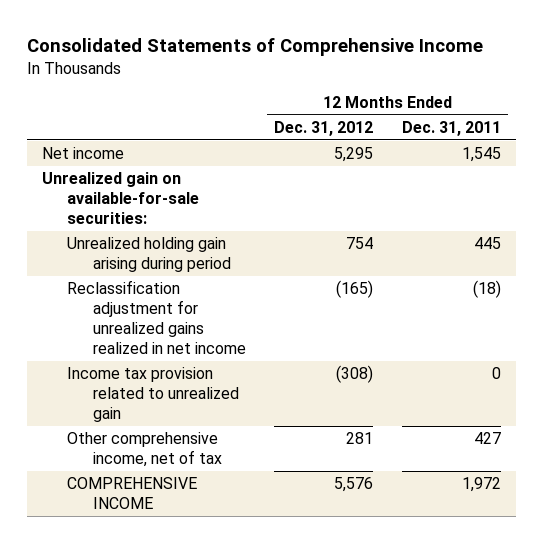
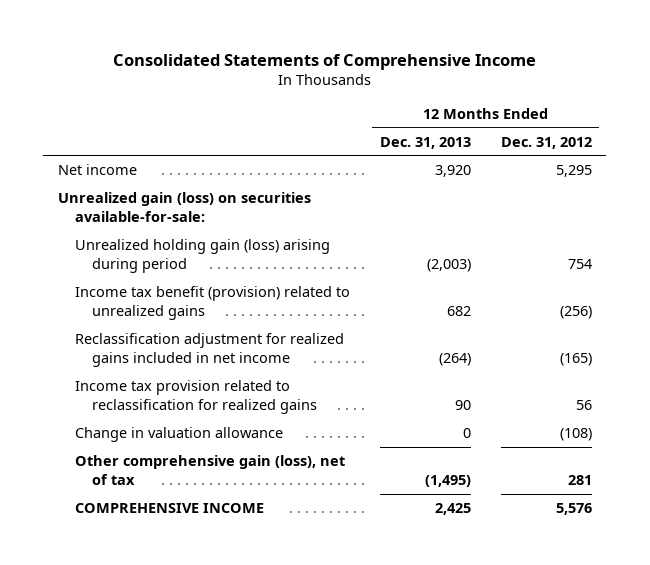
[402,120,502,136] Dec. 31, 2011 -> none
none -> [379,136,471,149] Dec. 31, 2013
[41,172,200,224] Unrealized gain on available-for-sale securities: -> [58,192,312,222] Unrealized gain (loss) on securities available-for-sale:
[67,237,231,273] Unrealized holding gain arising during period -> [75,239,331,273] Unrealized holding gain (loss) arising during period
none -> [75,286,351,320] Income tax benefit (provision) related to unrealized gains
[67,280,246,354] Reclassification adjustment for unrealized gains realized in net income -> [75,333,345,367] Reclassification adjustment for realized gains included in net income
[67,367,239,422] Income tax provision related to unrealized gain -> [75,380,318,414] Income tax provision related to reclassification for realized gains
[336,365,374,384] (308) -> [575,399,592,410] 56
none -> [75,427,284,443] Change in valuation allowance
[67,432,222,468] Other comprehensive income, net of tax -> [75,455,346,485] Other comprehensive gain (loss), net of tax

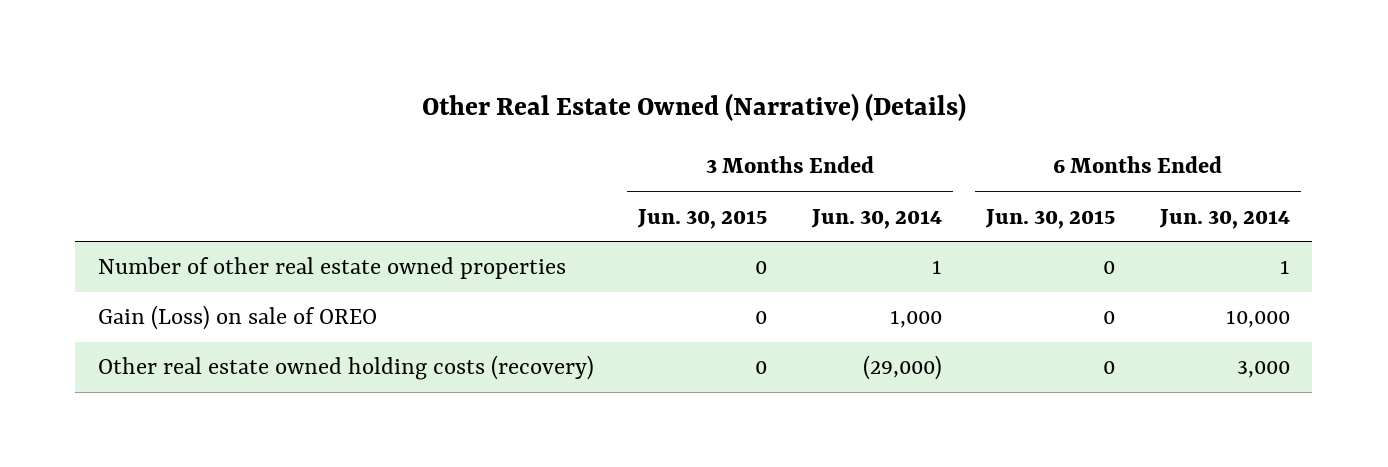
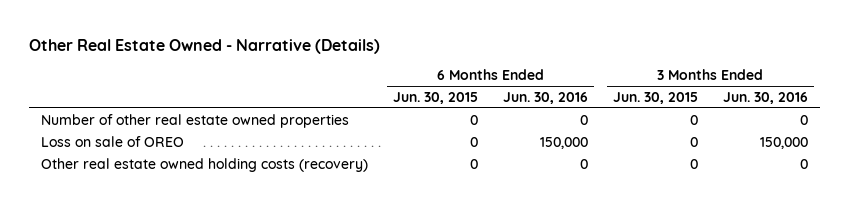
[421,93,966,122] Other Real Estate Owned (Narrative) (Details) -> [28,38,380,54] Other Real Estate Owned - Narrative (Details)
[810,208,942,229] Jun. 30, 2014 -> none
[1158,208,1290,229] Jun. 30, 2014 -> none
none -> [503,91,589,104] Jun. 30, 2016
none -> [722,91,808,104] Jun. 30, 2016
[97,305,377,331] Gain (Loss) on sale of OREO -> [41,135,185,147] Loss on sale of OREO

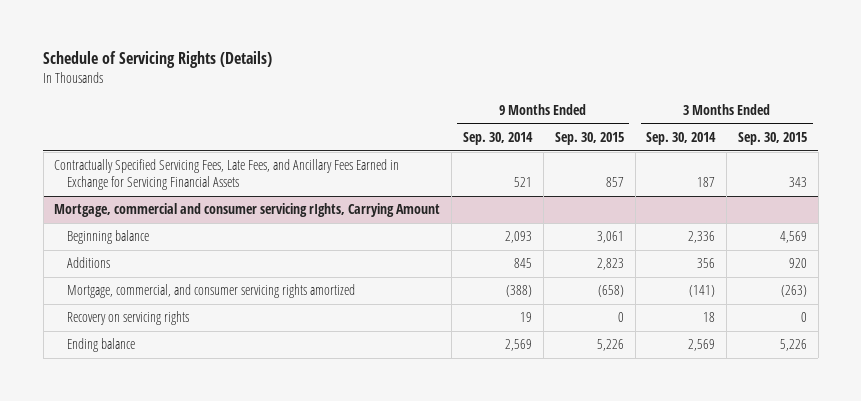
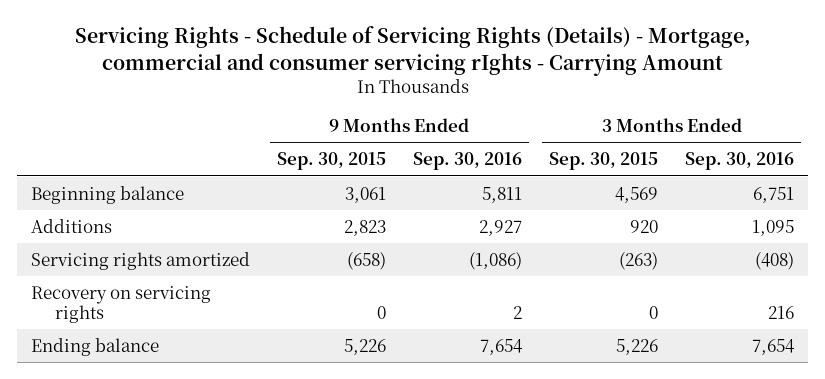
[43,51,273,69] Schedule of Servicing Rights (Details) -> [74,26,751,76] Servicing Rights - Schedule of Servicing Rights (Details) - Mortgage, commercial and consumer servicing rIghts - Carrying Amount
[463,131,534,145] Sep. 30, 2014 -> none
[646,131,717,145] Sep. 30, 2014 -> none
none -> [413,152,523,171] Sep. 30, 2016
none -> [685,152,795,171] Sep. 30, 2016
[54,159,400,190] Contractually Specified Servicing Fees, Late Fees, and Ancillary Fees Earned in Exchange for Servicing Financial Assets -> none
[54,203,441,218] Mortgage, commercial and consumer servicing rIghts, Carrying Amount -> none
[66,284,355,299] Mortgage, commercial, and consumer servicing rights amortized -> [30,251,250,270] Servicing rights amortized

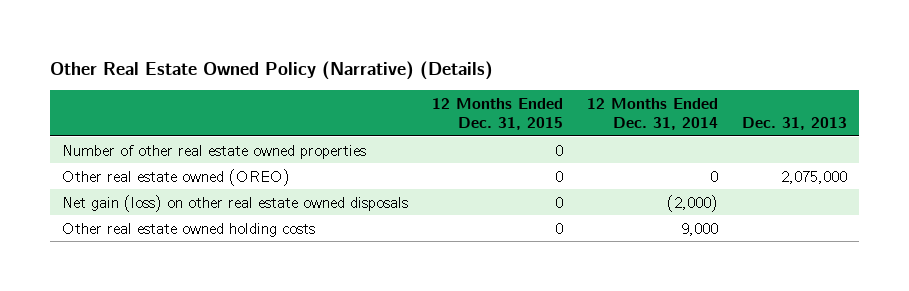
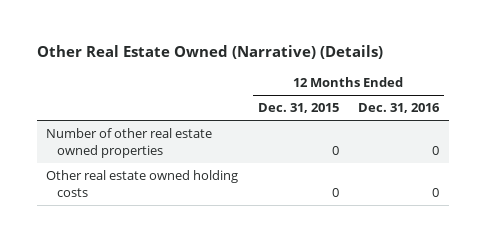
[50,60,494,80] Other Real Estate Owned Policy (Narrative) (Details) -> [36,44,383,59] Other Real Estate Owned (Narrative) (Details)
[587,97,719,130] 12 Months Ended Dec. 31, 2014 -> none
[742,116,848,130] Dec. 31, 2013 -> none
none -> [357,103,440,114] Dec. 31, 2016
[62,168,291,186] Other real estate owned (OREO) -> none
[62,194,409,212] Net gain (loss) on other real estate owned disposals -> none

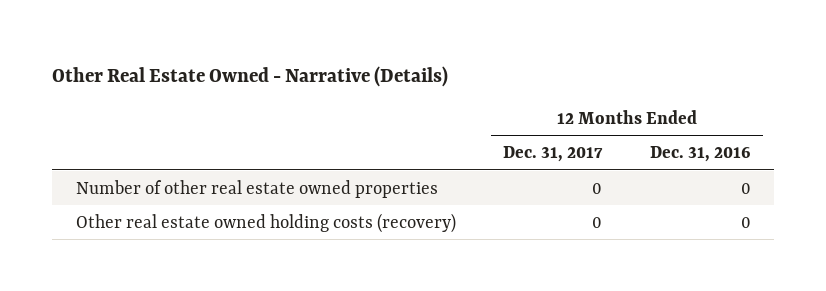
[36,44,383,59] Other Real Estate Owned (Narrative) (Details) -> [51,65,448,87] Other Real Estate Owned - Narrative (Details)
[257,103,339,114] Dec. 31, 2015 -> none
none -> [503,146,604,163] Dec. 31, 2017
[46,170,239,198] Other real estate owned holding costs -> [75,212,456,233] Other real estate owned holding costs (recovery)

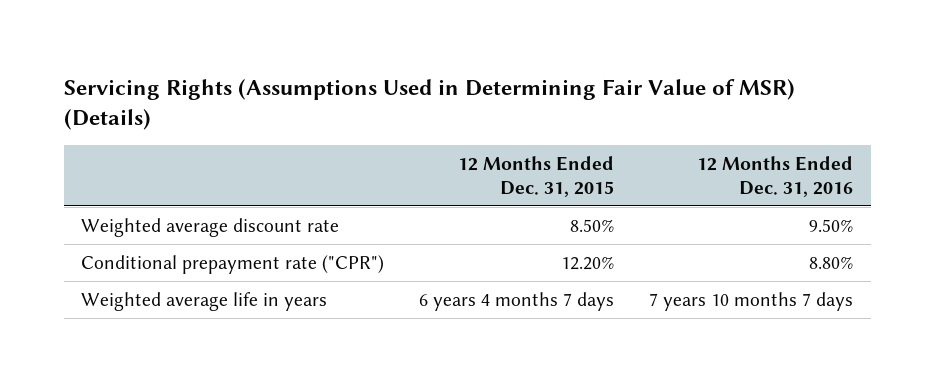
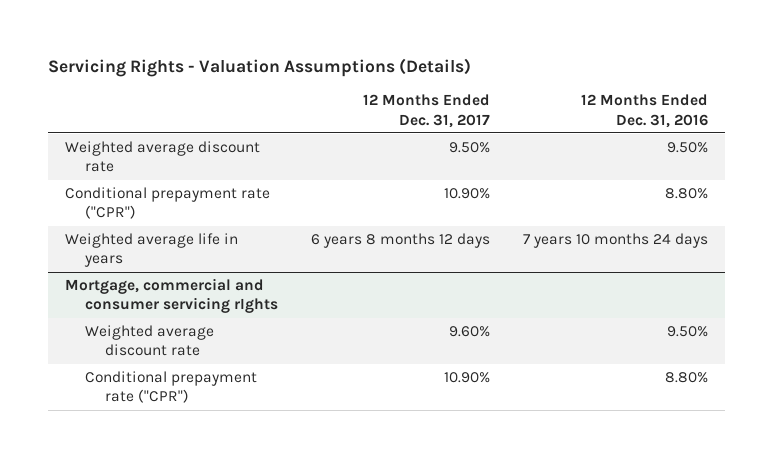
[63,78,795,131] Servicing Rights (Assumptions Used in Determining Fair Value of MSR) (Details) -> [48,58,472,78] Servicing Rights - Valuation Assumptions (Details)
[458,155,615,197] 12 Months Ended Dec. 31, 2015 -> none
none -> [363,94,491,128] 12 Months Ended Dec. 31, 2017
[649,291,854,311] 7 years 10 months 7 days -> [523,232,709,248] 7 years 10 months 24 days
none -> [64,277,278,314] Mortgage, commercial and consumer servicing rIghts
none -> [84,324,214,357] Weighted average discount rate
none -> [84,370,257,404] Conditional prepayment rate ("CPR")

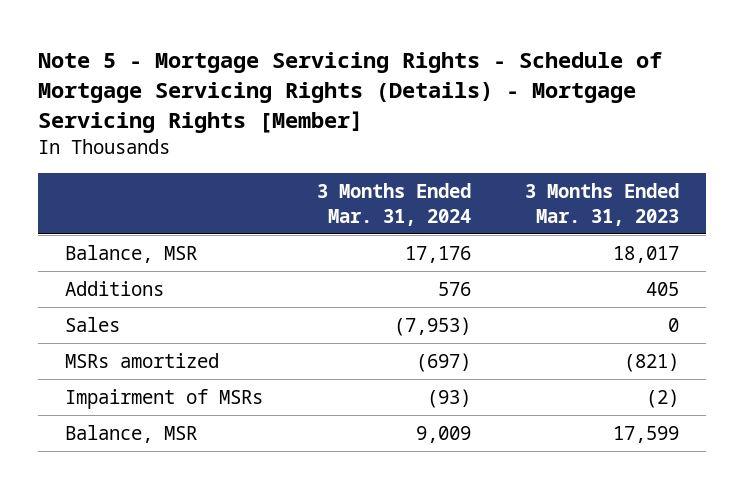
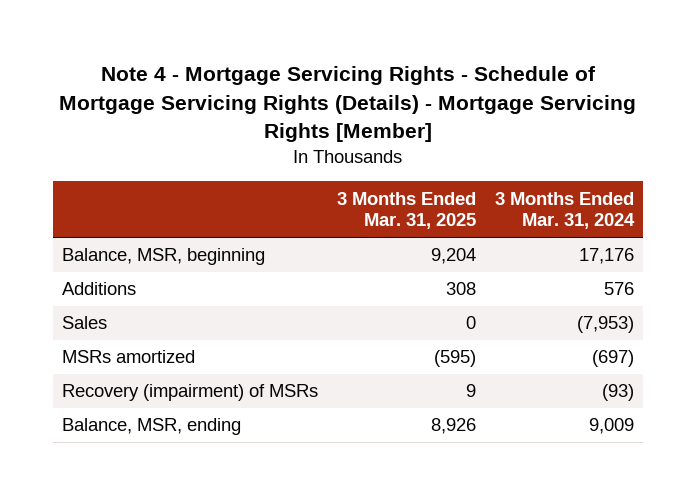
[38,52,663,133] Note 5 - Mortgage Servicing Rights - Schedule of Mortgage Servicing Rights (Details) - Mortgage Servicing Rights [Member] -> [58,66,636,143] Note 4 - Mortgage Servicing Rights - Schedule of Mortgage Servicing Rights (Details) - Mortgage Servicing Rights [Member]
[525,182,680,226] 3 Months Ended Mar. 31, 2023 -> none
none -> [336,191,476,230] 3 Months Ended Mar. 31, 2025
[65,244,198,263] Balance, MSR -> [62,248,266,266] Balance, MSR, beginning
[65,388,264,409] Impairment of MSRs -> [62,384,319,402] Recovery (impairment) of MSRs
[65,424,198,443] Balance, MSR -> [62,418,242,436] Balance, MSR, ending

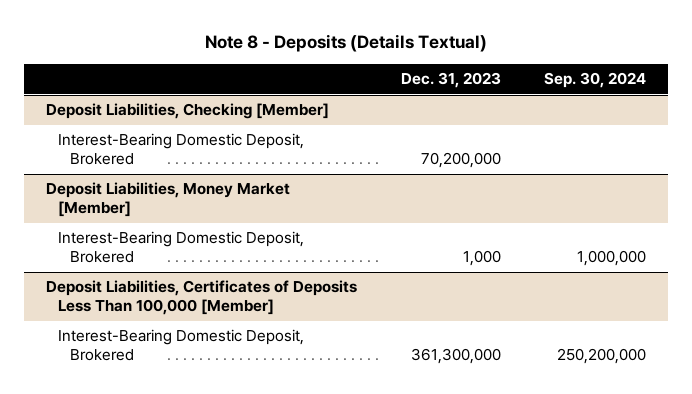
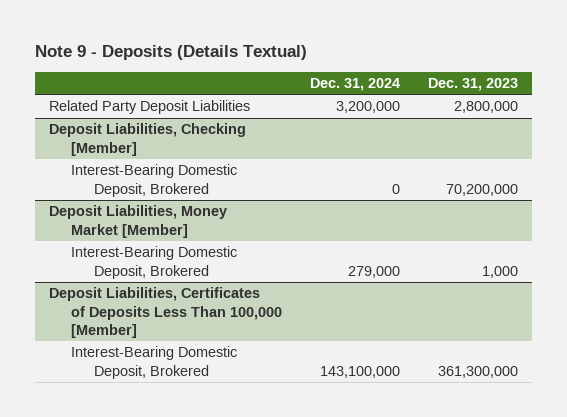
[205,34,488,53] Note 8 - Deposits (Details Textual) -> [34,45,307,61] Note 9 - Deposits (Details Textual)
[544,72,647,89] Sep. 30, 2024 -> none
none -> [310,78,401,92] Dec. 31, 2024
none -> [48,100,250,115] Related Party Deposit Liabilities

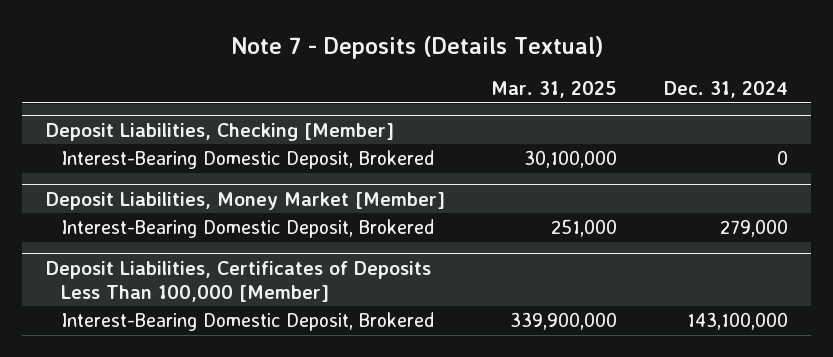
[34,45,307,61] Note 9 - Deposits (Details Textual) -> [230,35,603,59] Note 7 - Deposits (Details Textual)
[428,78,519,92] Dec. 31, 2023 -> none
none -> [491,81,618,99] Mar. 31, 2025
[48,100,250,115] Related Party Deposit Liabilities -> none

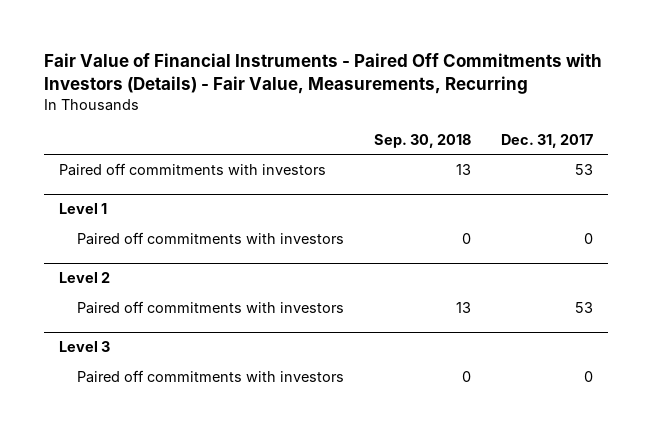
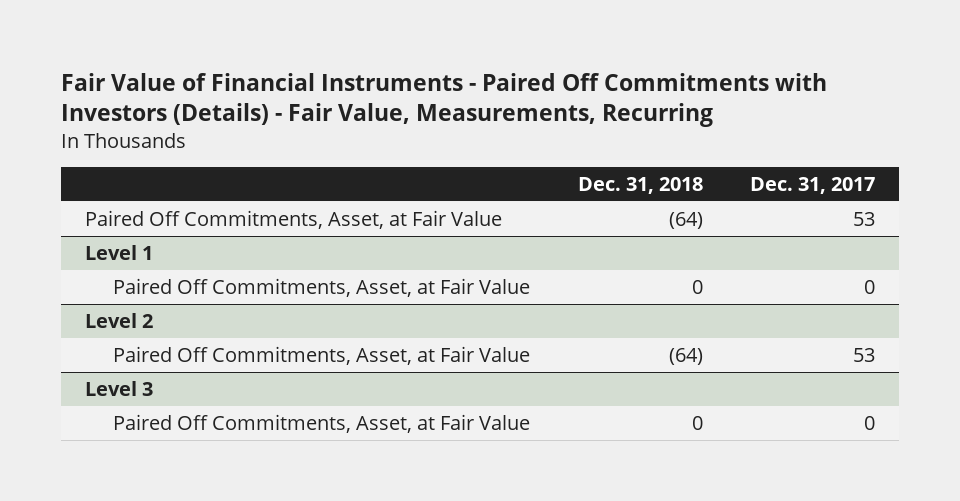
[374,133,472,148] Sep. 30, 2018 -> none
none -> [577,177,703,195] Dec. 31, 2018
[59,163,327,177] Paired off commitments with investors -> [84,209,502,229] Paired Off Commitments, Asset, at Fair Value
[77,232,345,246] Paired off commitments with investors -> [113,277,531,297] Paired Off Commitments, Asset, at Fair Value
[77,301,345,315] Paired off commitments with investors -> [113,345,531,365] Paired Off Commitments, Asset, at Fair Value
[77,370,345,384] Paired off commitments with investors -> [113,413,531,433] Paired Off Commitments, Asset, at Fair Value

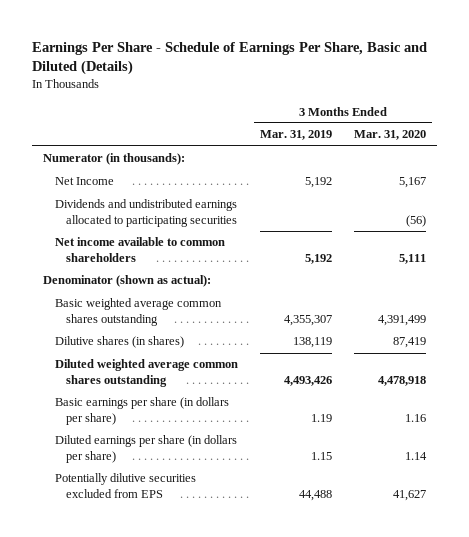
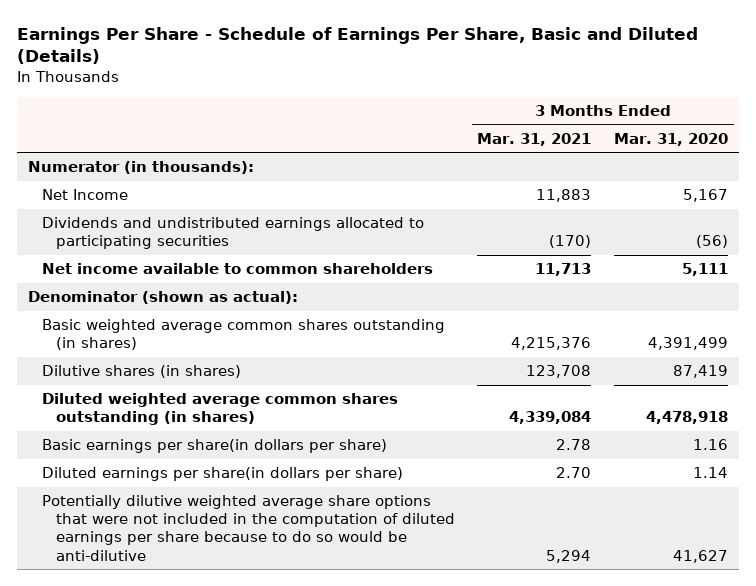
[259,130,332,141] Mar. 31, 2019 -> none
none -> [477,132,592,146] Mar. 31, 2021
[54,298,222,326] Basic weighted average common shares outstanding -> [41,319,445,351] Basic weighted average common shares outstanding (in shares)
[54,359,238,387] Diluted weighted average common shares outstanding -> [41,393,398,426] Diluted weighted average common shares outstanding (in shares)
[54,397,229,425] Basic earnings per share (in dollars per share) -> [41,439,387,454] Basic earnings per share(in dollars per share)
[54,435,237,463] Diluted earnings per share (in dollars per share) -> [41,467,403,482] Diluted earnings per share(in dollars per share)
[54,473,196,498] Potentially dilutive securities excluded from EPS -> [41,495,455,561] Potentially dilutive weighted average share options that were not included in the computation of diluted earnings per share because to do so would be anti-dilutive

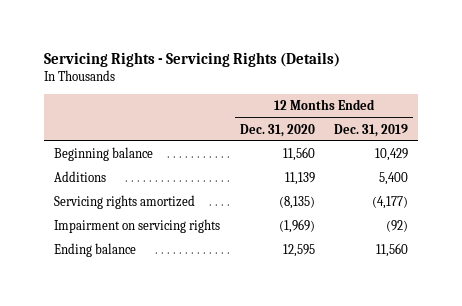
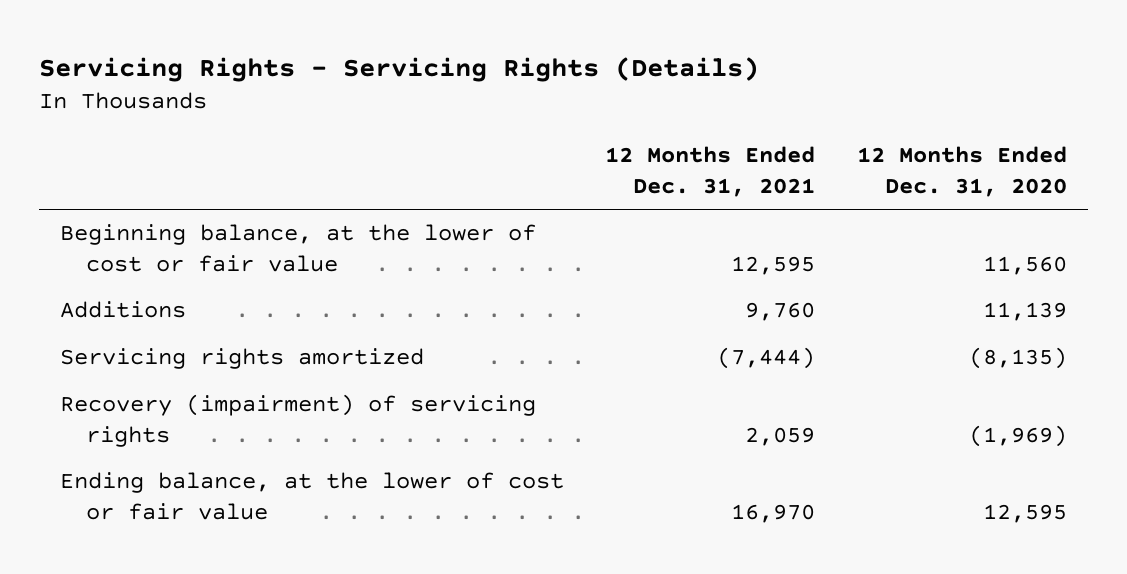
[334,123,409,137] Dec. 31, 2019 -> none
none -> [605,146,816,197] 12 Months Ended Dec. 31, 2021
[54,147,154,162] Beginning balance -> [59,224,536,272] Beginning balance, at the lower of cost or fair value
[54,219,221,234] Impairment on servicing rights -> [59,394,536,447] Recovery (impairment) of servicing rights
[54,243,137,258] Ending balance -> [59,472,564,520] Ending balance, at the lower of cost or fair value

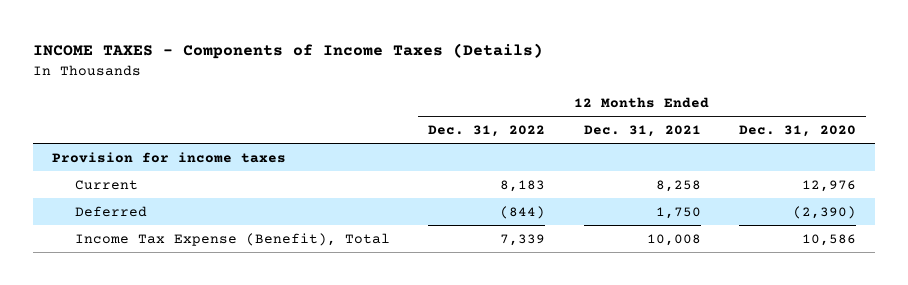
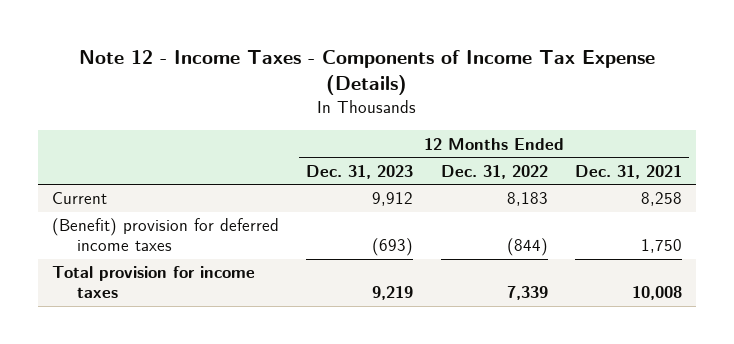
[32,43,543,60] INCOME TAXES - Components of Income Taxes (Details) -> [78,50,655,96] Note 12 - Income Taxes - Components of Income Tax Expense (Details)
[739,125,857,138] Dec. 31, 2020 -> none
none -> [306,164,414,179] Dec. 31, 2023
[52,151,287,163] Provision for income taxes -> none
[74,205,147,217] Deferred -> [51,218,279,252] (Benefit) provision for deferred income taxes
[74,232,390,246] Income Tax Expense (Benefit), Total -> [51,266,255,299] Total provision for income taxes

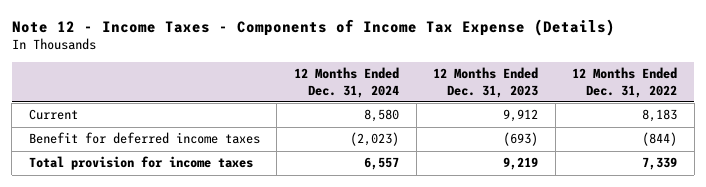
[575,164,683,179] Dec. 31, 2021 -> none
none -> [293,67,399,98] 12 Months Ended Dec. 31, 2024
[51,218,279,252] (Benefit) provision for deferred income taxes -> [28,132,260,145] Benefit for deferred income taxes

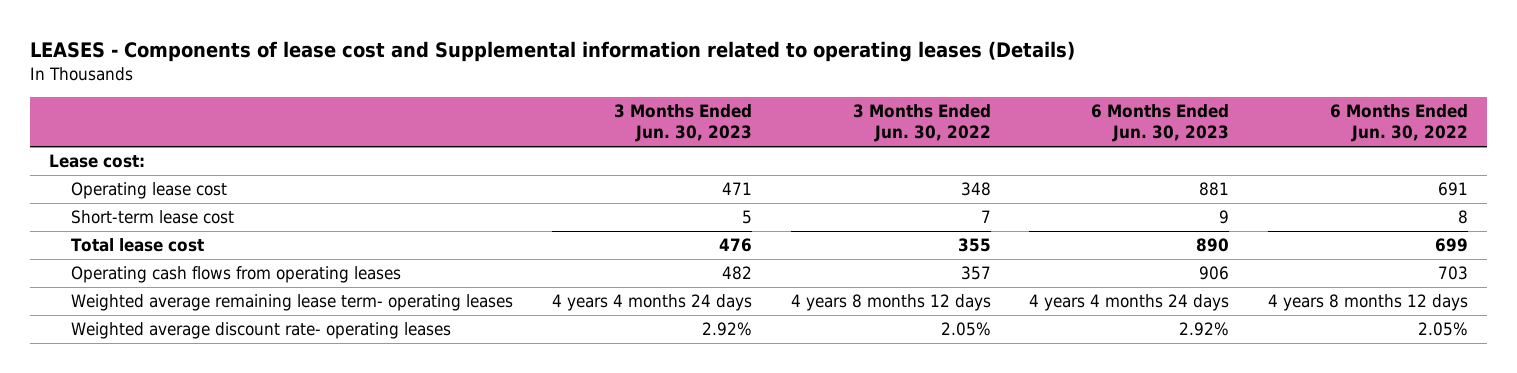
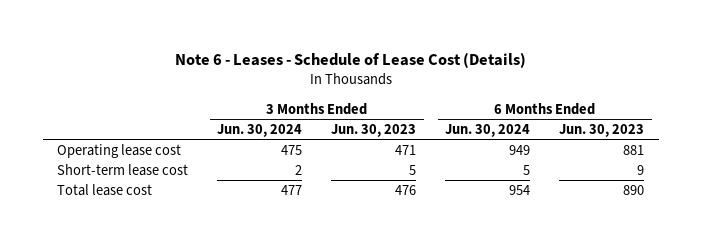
[29,40,1075,62] LEASES - Components of lease cost and Supplemental information related to operating leases (Details) -> [174,52,526,69] Note 6 - Leases - Schedule of Lease Cost (Details)
[852,104,991,143] 3 Months Ended Jun. 30, 2022 -> none
[1329,104,1468,143] 6 Months Ended Jun. 30, 2022 -> none
none -> [217,123,303,137] Jun. 30, 2024
none -> [445,123,531,137] Jun. 30, 2024
[49,154,146,169] Lease cost: -> none
[71,266,402,284] Operating cash flows from operating leases -> none
[71,294,514,312] Weighted average remaining lease term- operating leases -> none
[71,322,452,340] Weighted average discount rate- operating leases -> none

